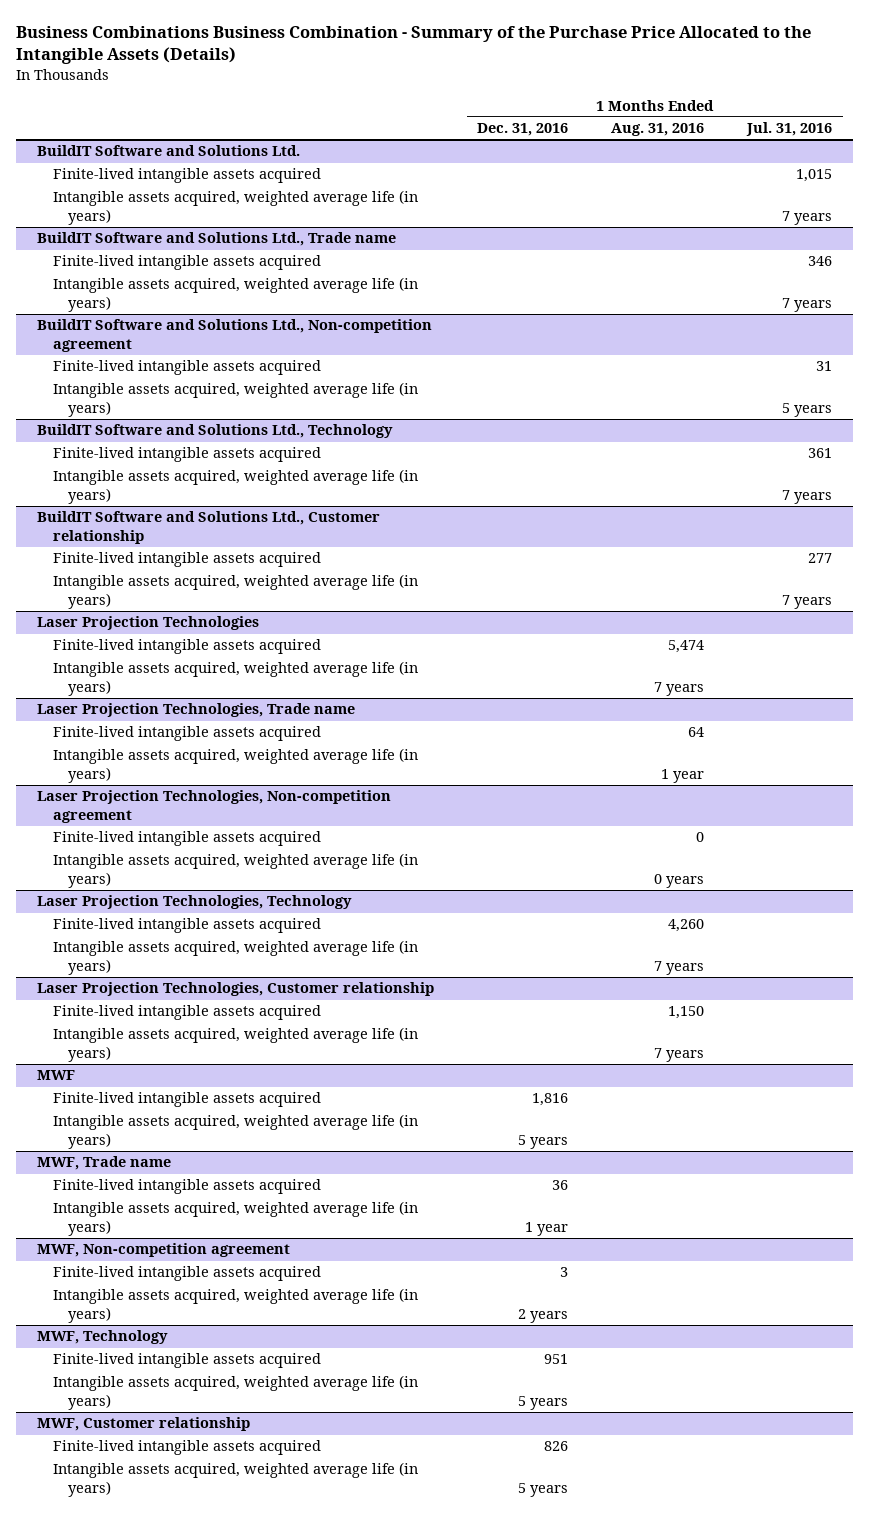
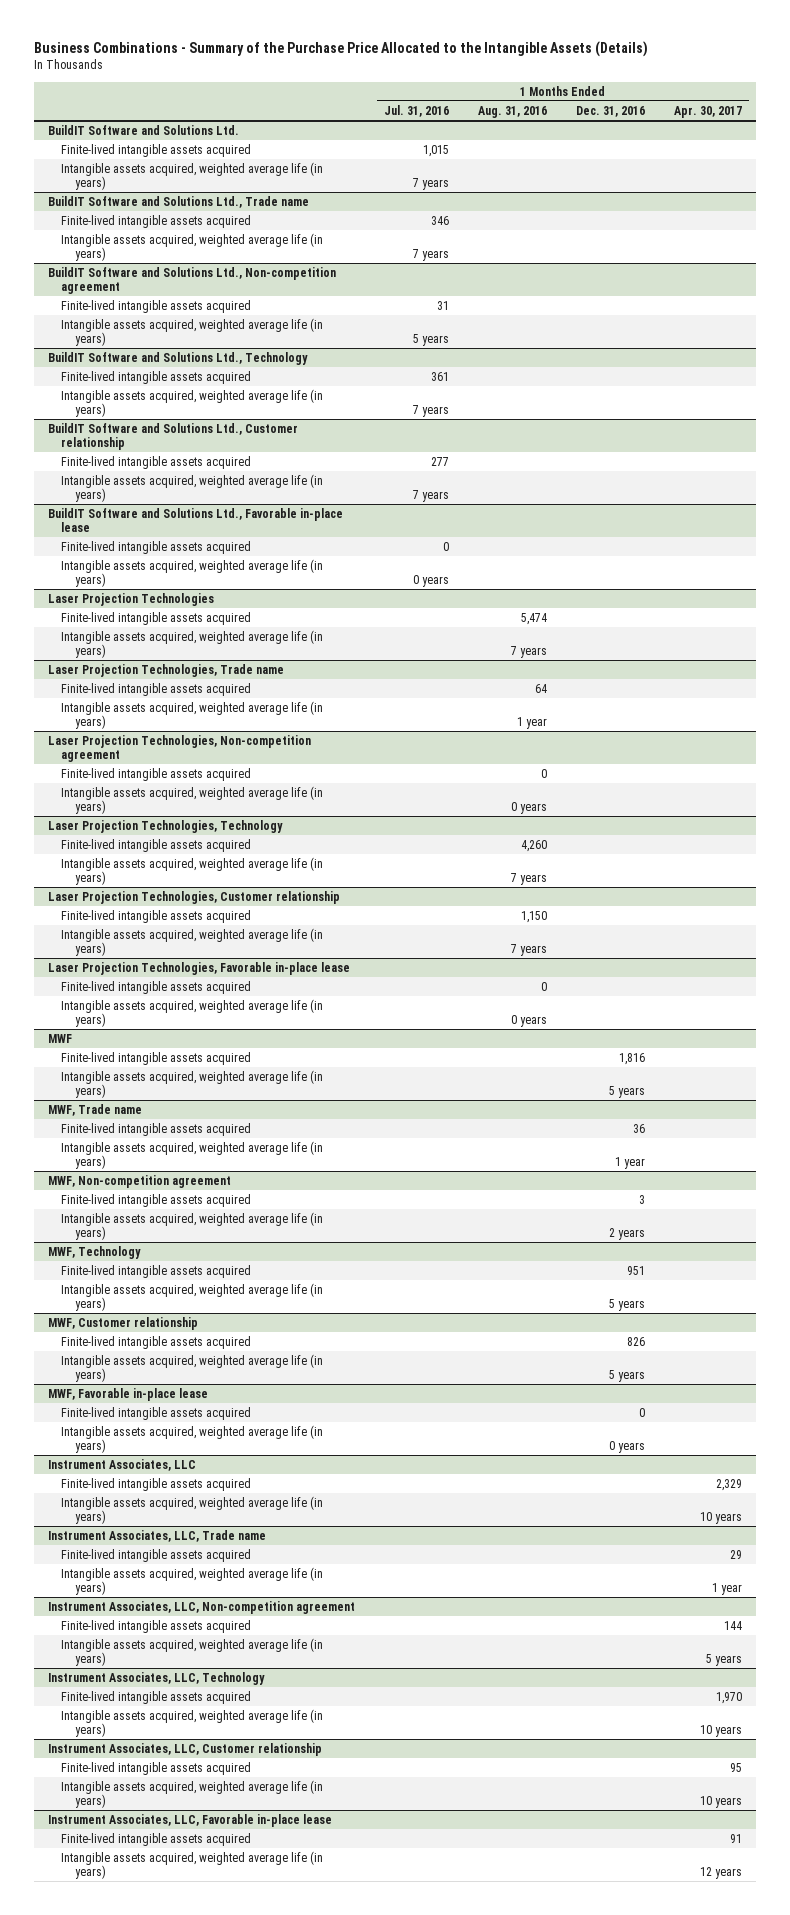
[15,26,811,65] Business Combinations Business Combination - Summary of the Purchase Price Allocated to the Intangible Assets (Details) -> [34,40,649,57] Business Combinations - Summary of the Purchase Price Allocated to the Intangible Assets (Details)
none -> [673,105,742,118] Apr. 30, 2017
none -> [48,508,344,533] BuildIT Software and Solutions Ltd., Favorable in-place lease
none -> [61,541,252,555] Finite-lived intangible assets acquired
none -> [61,559,324,588] Intangible assets acquired, weighted average life (in years)
none -> [48,962,351,976] Laser Projection Technologies, Favorable in-place lease
none -> [61,981,252,995] Finite-lived intangible assets acquired
none -> [61,999,324,1028] Intangible assets acquired, weighted average life (in years)
none -> [48,1388,209,1402] MWF, Favorable in-place lease
none -> [61,1407,252,1421] Finite-lived intangible assets acquired
none -> [61,1425,324,1454] Intangible assets acquired, weighted average life (in years)
none -> [48,1459,197,1472] Instrument Associates, LLC
none -> [61,1478,252,1492] Finite-lived intangible assets acquired
none -> [61,1496,324,1525] Intangible assets acquired, weighted average life (in years)
none -> [48,1530,267,1543] Instrument Associates, LLC, Trade name
none -> [61,1549,252,1563] Finite-lived intangible assets acquired
none -> [61,1567,324,1596] Intangible assets acquired, weighted average life (in years)
none -> [48,1601,356,1615] Instrument Associates, LLC, Non-competition agreement
none -> [61,1620,252,1634] Finite-lived intangible assets acquired
none -> [61,1638,324,1667] Intangible assets acquired, weighted average life (in years)
none -> [48,1672,266,1686] Instrument Associates, LLC, Technology
none -> [61,1691,252,1705] Finite-lived intangible assets acquired
none -> [61,1709,324,1738] Intangible assets acquired, weighted average life (in years)
none -> [48,1743,323,1757] Instrument Associates, LLC, Customer relationship
none -> [61,1762,252,1776] Finite-lived intangible assets acquired
none -> [61,1780,324,1809] Intangible assets acquired, weighted average life (in years)
none -> [48,1814,333,1828] Instrument Associates, LLC, Favorable in-place lease
none -> [61,1833,252,1847] Finite-lived intangible assets acquired
none -> [61,1851,324,1880] Intangible assets acquired, weighted average life (in years)

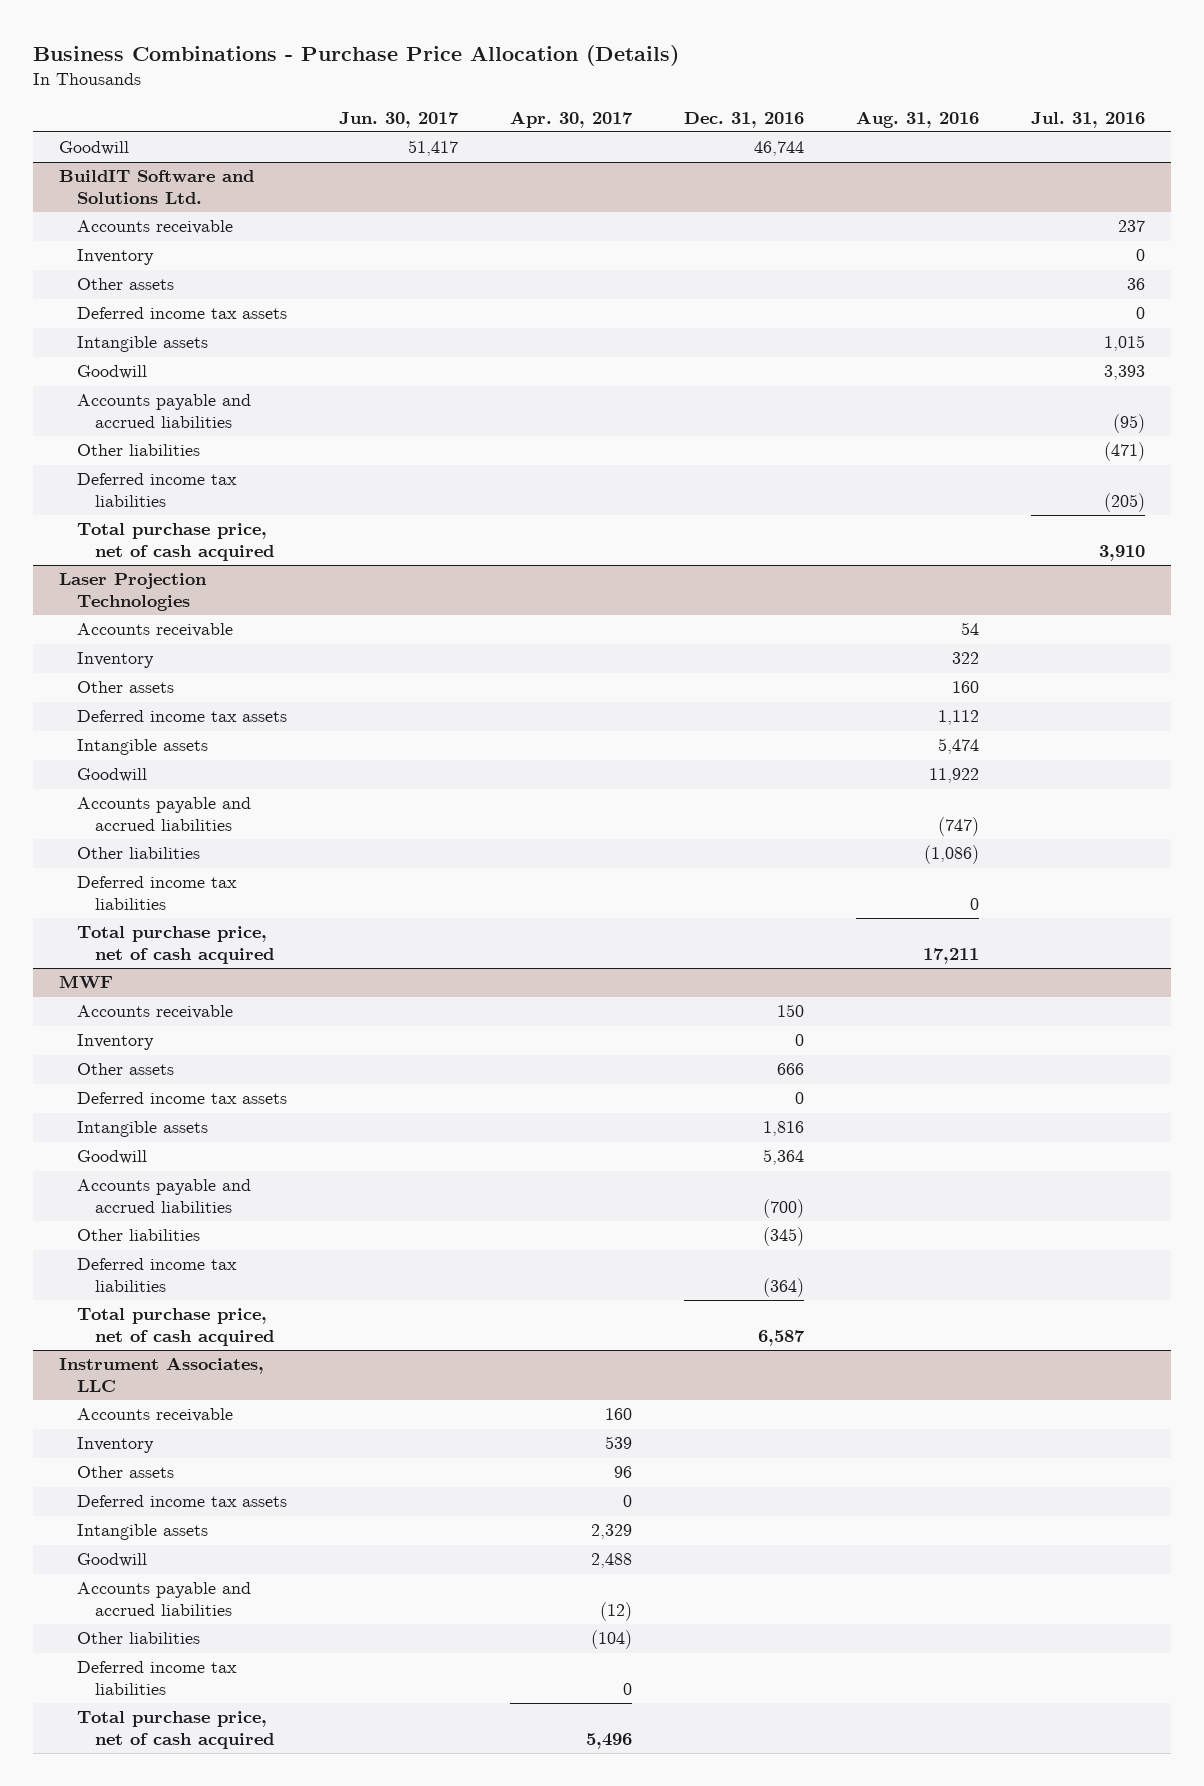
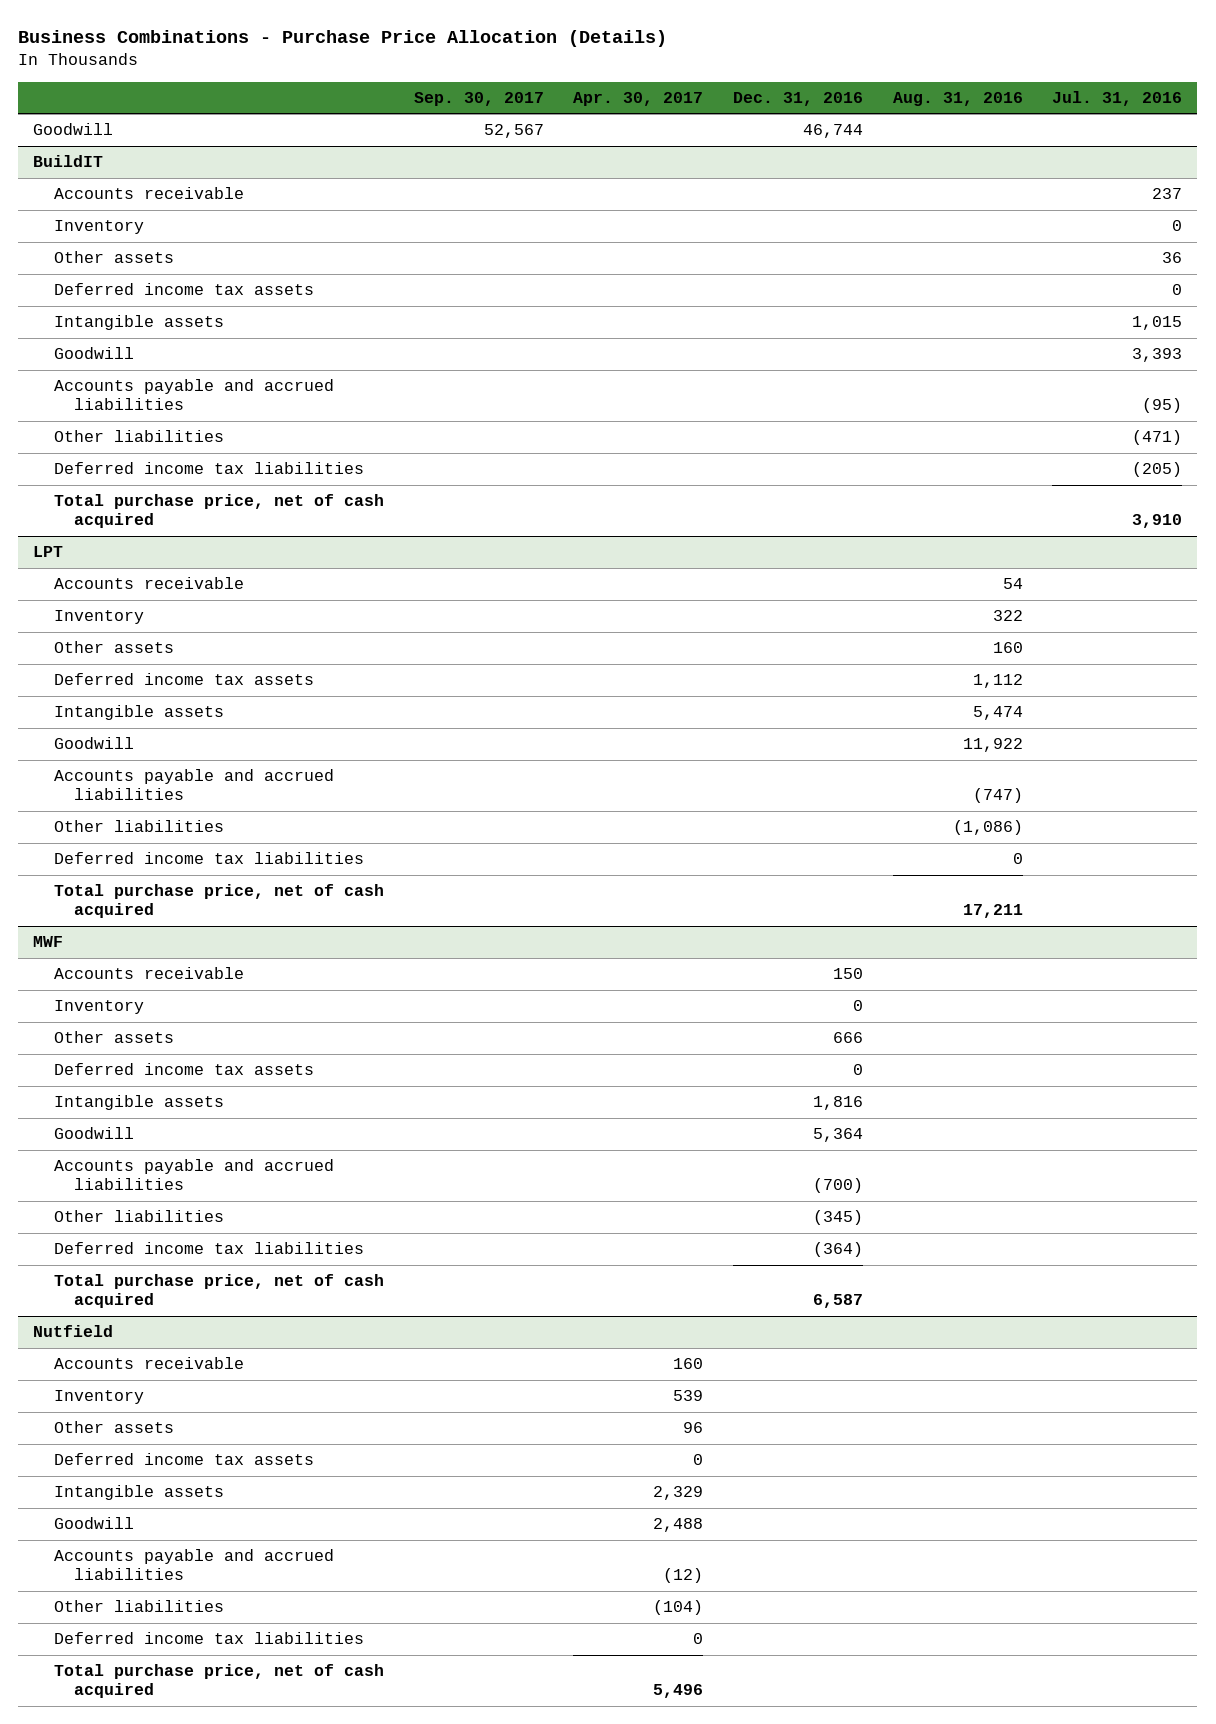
[339,111,460,128] Jun. 30, 2017 -> none
none -> [413,92,544,107] Sep. 30, 2017
[59,170,255,205] BuildIT Software and Solutions Ltd. -> [33,155,104,168] BuildIT
[59,573,208,612] Laser Projection Technologies -> [33,546,64,558] LPT
[59,1357,265,1393] Instrument Associates, LLC -> [33,1325,114,1338] Nutfield

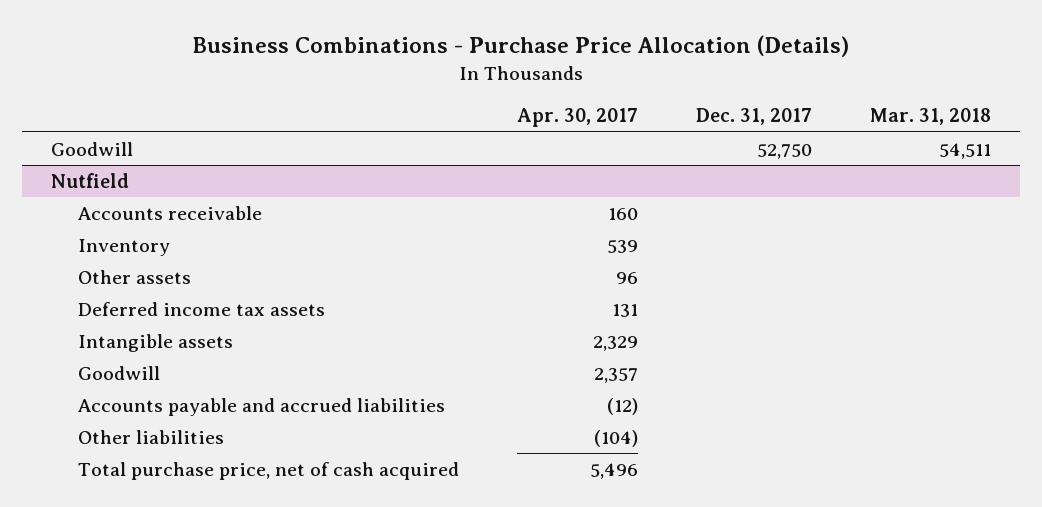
[413,92,544,107] Sep. 30, 2017 -> none
[733,92,864,107] Dec. 31, 2016 -> none
[892,92,1023,107] Aug. 31, 2016 -> none
[1052,91,1183,107] Jul. 31, 2016 -> none
none -> [695,108,812,126] Dec. 31, 2017
none -> [870,108,992,126] Mar. 31, 2018
[33,155,104,168] BuildIT -> none
[53,187,244,200] Accounts receivable -> none
[53,220,144,235] Inventory -> none
[53,251,174,264] Other assets -> none
[53,283,314,296] Deferred income tax assets -> none
[53,315,224,331] Intangible assets -> none
[53,347,134,360] Goodwill -> none
[53,379,334,411] Accounts payable and accrued liabilities -> none
[53,430,224,443] Other liabilities -> none
[53,462,364,475] Deferred income tax liabilities -> none
[53,494,384,529] Total purchase price, net of cash acquired -> none
[33,546,64,558] LPT -> none
[53,577,244,590] Accounts receivable -> none
[53,610,144,625] Inventory -> none
[53,641,174,654] Other assets -> none
[53,673,314,686] Deferred income tax assets -> none
[53,705,224,721] Intangible assets -> none
[53,737,134,750] Goodwill -> none
[53,769,334,801] Accounts payable and accrued liabilities -> none
[53,820,224,833] Other liabilities -> none
[53,852,364,865] Deferred income tax liabilities -> none
[53,884,384,919] Total purchase price, net of cash acquired -> none
[33,936,64,948] MWF -> none
[53,967,244,980] Accounts receivable -> none
[53,1000,144,1015] Inventory -> none
[53,1031,174,1044] Other assets -> none
[53,1063,314,1076] Deferred income tax assets -> none
[53,1095,224,1111] Intangible assets -> none
[53,1127,134,1140] Goodwill -> none
[53,1159,334,1191] Accounts payable and accrued liabilities -> none
[53,1210,224,1223] Other liabilities -> none
[53,1242,364,1255] Deferred income tax liabilities -> none
[53,1274,384,1309] Total purchase price, net of cash acquired -> none
[693,1454,704,1466] 0 -> [611,304,638,318] 131
[653,1518,704,1533] 2,488 -> [593,368,638,384] 2,357
[53,1632,364,1645] Deferred income tax liabilities -> none

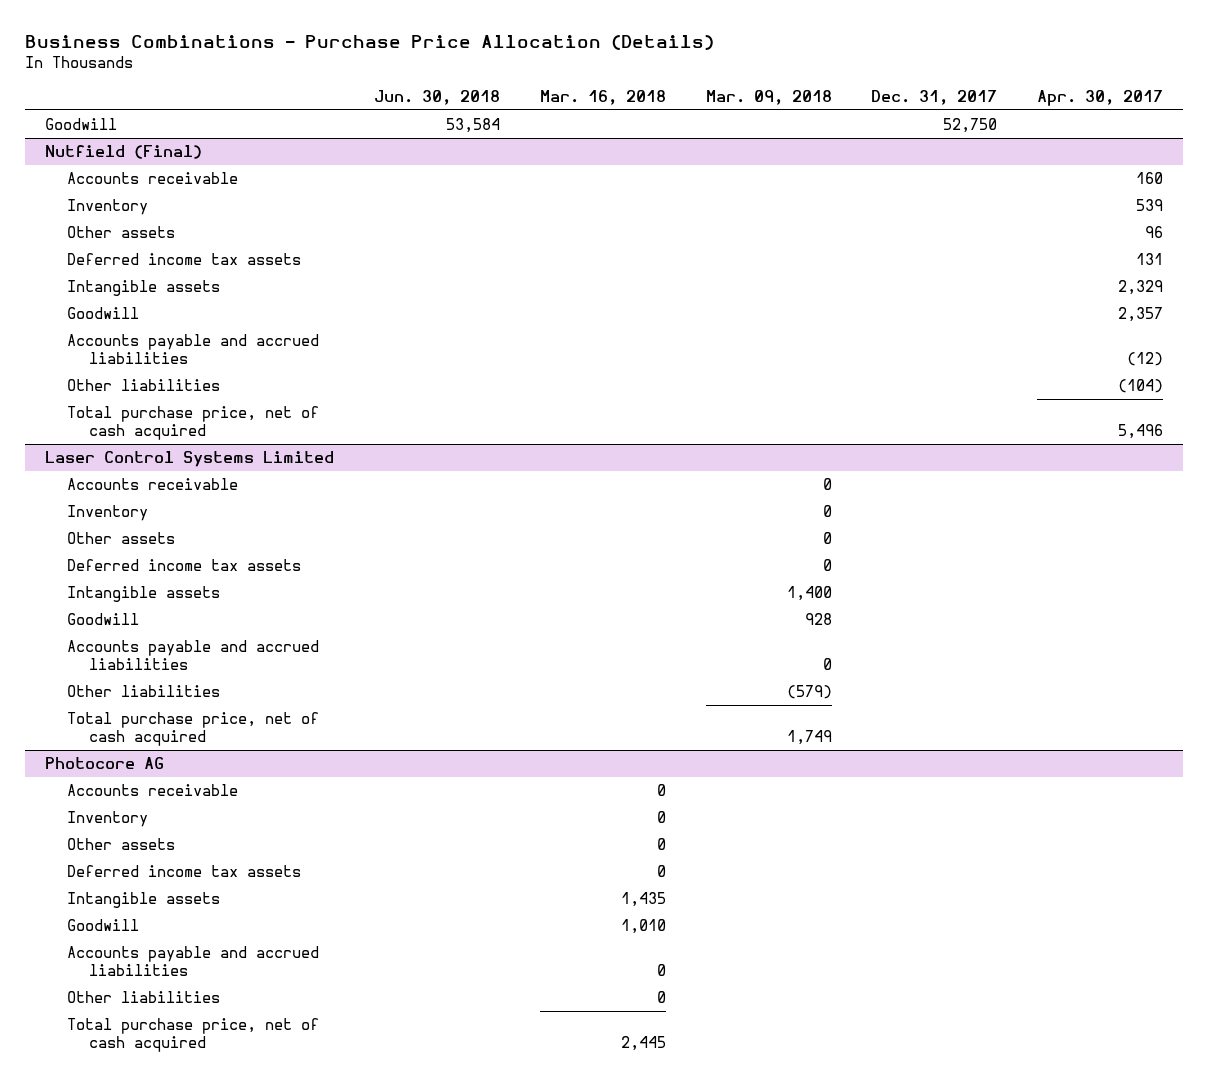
[870,108,992,126] Mar. 31, 2018 -> none
none -> [373,90,500,106] Jun. 30, 2018
none -> [539,90,666,106] Mar. 16, 2018
none -> [705,90,832,106] Mar. 09, 2018
[51,173,130,189] Nutfield -> [45,144,203,159] Nutfield (Final)
none -> [45,450,335,467] Laser Control Systems Limited
none -> [66,477,238,490] Accounts receivable
none -> [66,504,148,521] Inventory
none -> [66,531,175,544] Other assets
none -> [66,558,301,571] Deferred income tax assets
none -> [66,585,220,602] Intangible assets
none -> [66,612,139,625] Goodwill
none -> [66,639,319,670] Accounts payable and accrued liabilities
none -> [66,684,220,697] Other liabilities
none -> [66,711,319,746] Total purchase price, net of cash acquired
none -> [45,756,165,769] Photocore AG
none -> [66,783,238,796] Accounts receivable
none -> [66,810,148,827] Inventory
none -> [66,837,175,850] Other assets
none -> [66,864,301,877] Deferred income tax assets
none -> [66,891,220,908] Intangible assets
none -> [66,918,139,931] Goodwill
none -> [66,945,319,976] Accounts payable and accrued liabilities
none -> [66,990,220,1003] Other liabilities
none -> [66,1017,319,1052] Total purchase price, net of cash acquired

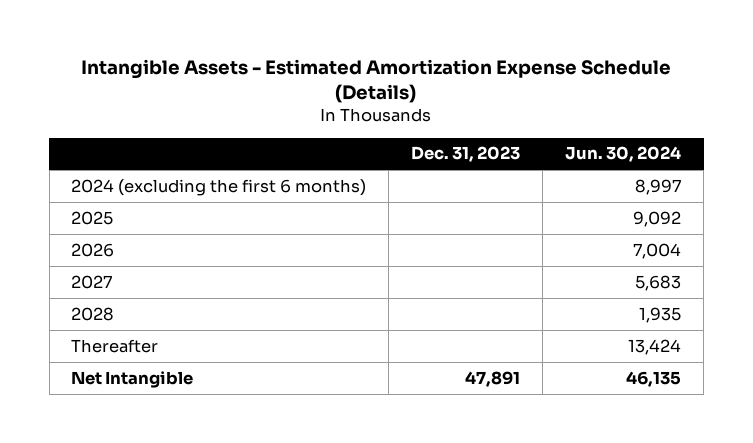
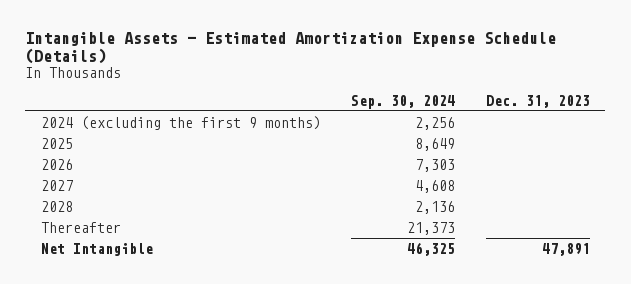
[565,146,682,163] Jun. 30, 2024 -> none
none -> [351,94,456,109] Sep. 30, 2024
[71,178,367,196] 2024 (excluding the first 6 months) -> [40,116,321,131] 2024 (excluding the first 9 months)

